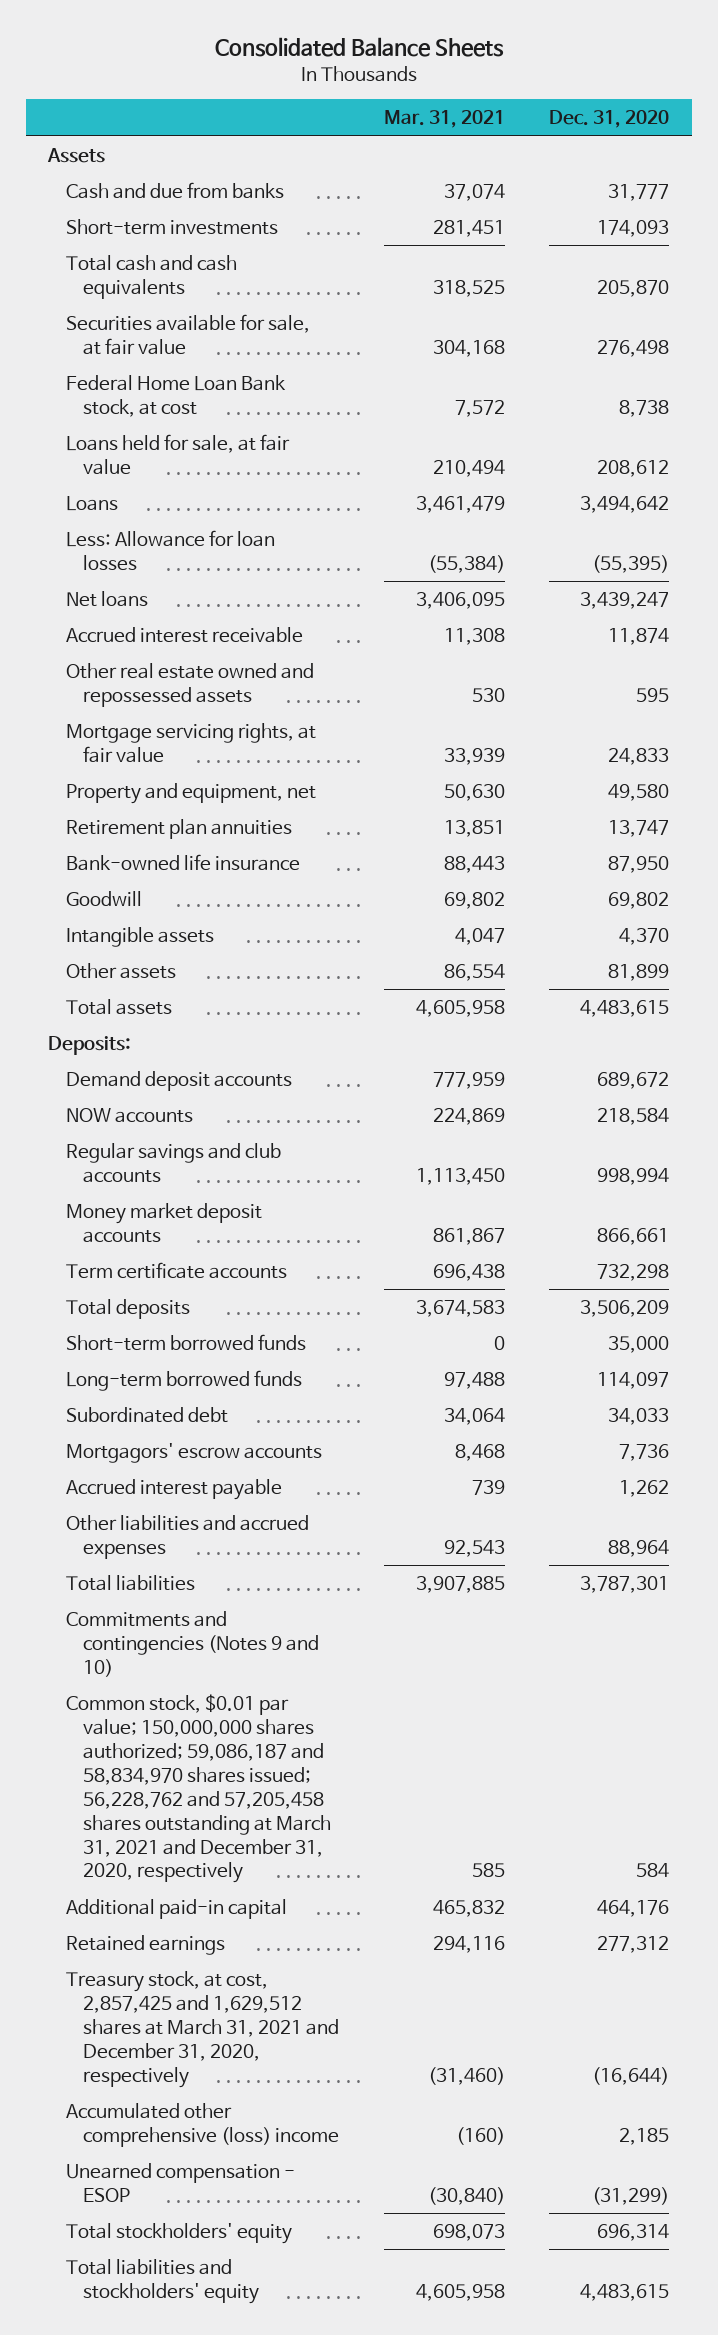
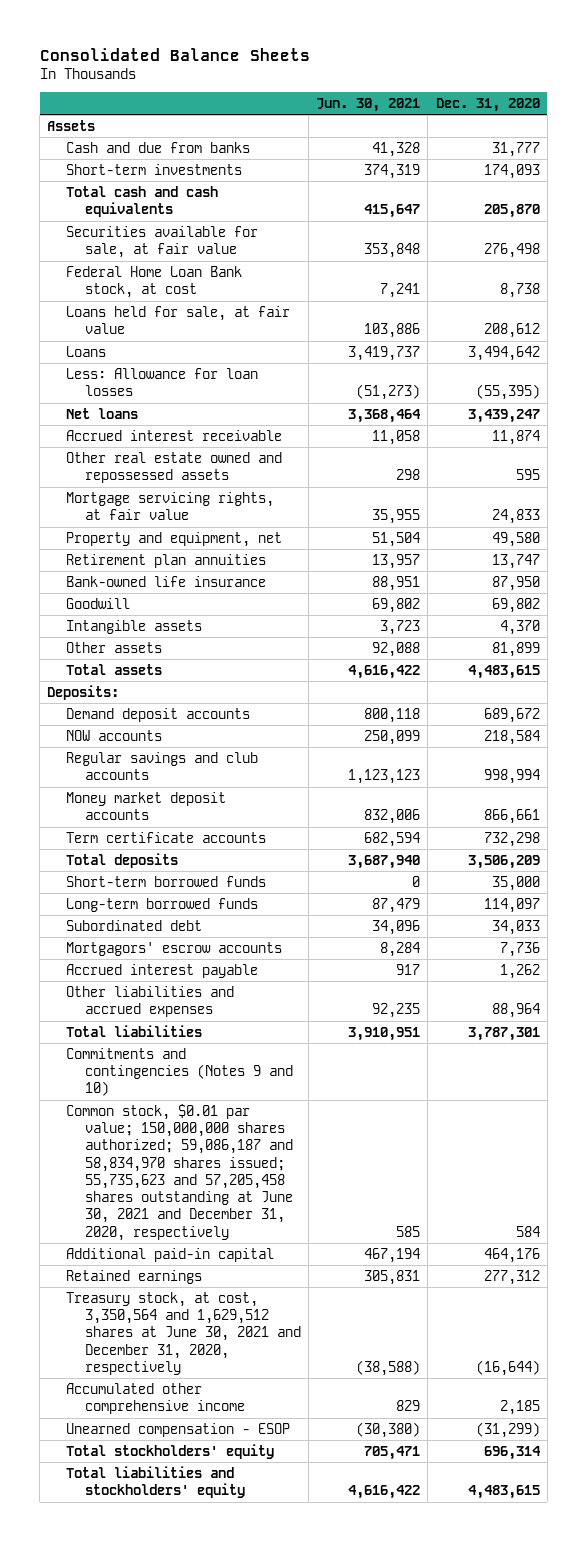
[383,110,505,129] Mar. 31, 2021 -> none
none -> [316,97,421,112] Jun. 30, 2021
[65,1693,332,1884] Common stock, $0.01 par value; 150,000,000 shares authorized; 59,086,187 and 58,834,970 shares issued; 56,228,762 and 57,205,458 shares outstanding at March 31, 2021 and December 31, 2020, respectively -> [66,1103,294,1241] Common stock, $0.01 par value; 150,000,000 shares authorized; 59,086,187 and 58,834,970 shares issued; 55,735,623 and 57,205,458 shares outstanding at June 30, 2021 and December 31, 2020, respectively
[65,1970,340,2088] Treasury stock, at cost, 2,857,425 and 1,629,512 shares at March 31, 2021 and December 31, 2020, respectively -> [66,1291,302,1375] Treasury stock, at cost, 3,350,564 and 1,629,512 shares at June 30, 2021 and December 31, 2020, respectively
[65,2102,340,2147] Accumulated other comprehensive (loss) income -> [66,1382,246,1415] Accumulated other comprehensive income

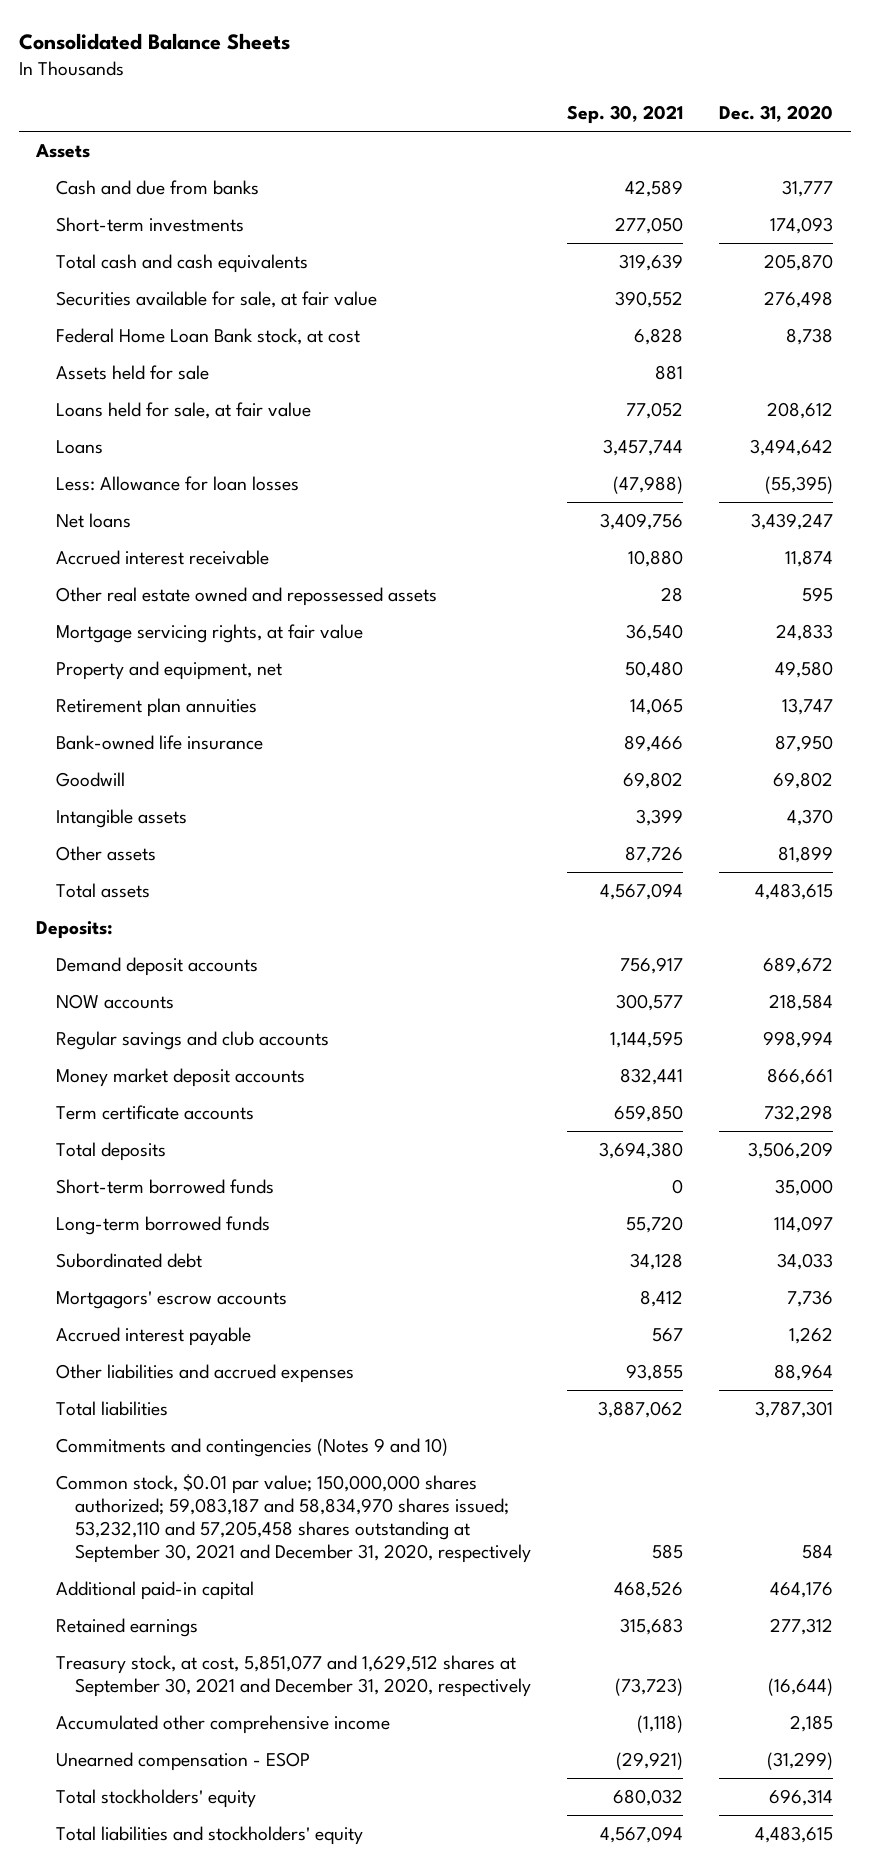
[316,97,421,112] Jun. 30, 2021 -> none
none -> [567,105,684,125] Sep. 30, 2021
none -> [55,364,209,380] Assets held for sale
[66,1103,294,1241] Common stock, $0.01 par value; 150,000,000 shares authorized; 59,086,187 and 58,834,970 shares issued; 55,735,623 and 57,205,458 shares outstanding at June 30, 2021 and December 31, 2020, respectively -> [55,1473,532,1563] Common stock, $0.01 par value; 150,000,000 shares authorized; 59,083,187 and 58,834,970 shares issued; 53,232,110 and 57,205,458 shares outstanding at September 30, 2021 and December 31, 2020, respectively
[66,1291,302,1375] Treasury stock, at cost, 3,350,564 and 1,629,512 shares at June 30, 2021 and December 31, 2020, respectively -> [55,1654,532,1697] Treasury stock, at cost, 5,851,077 and 1,629,512 shares at September 30, 2021 and December 31, 2020, respectively

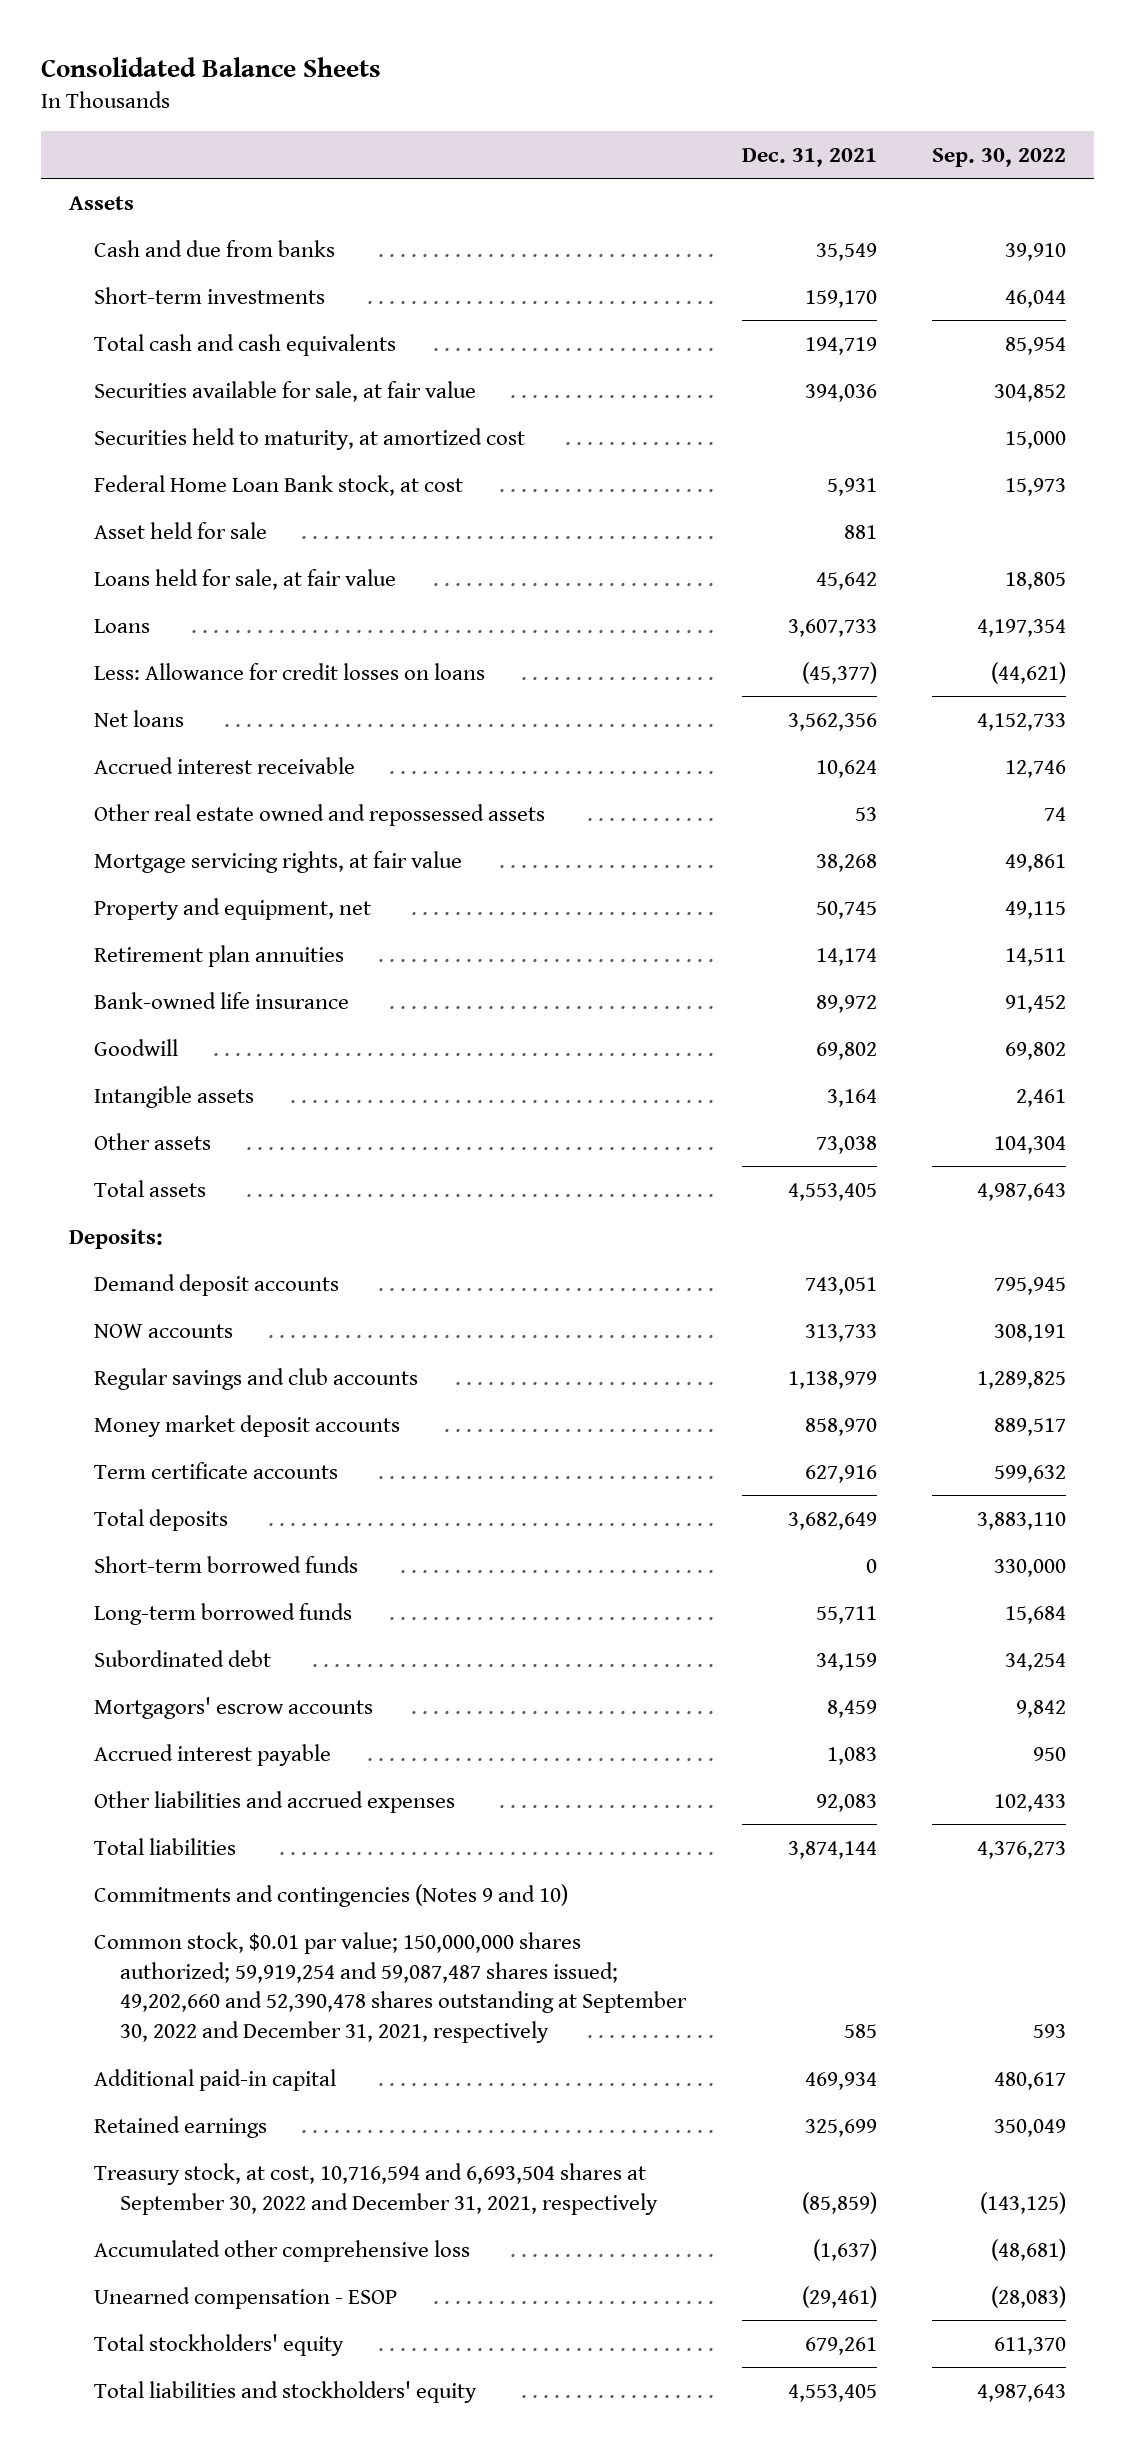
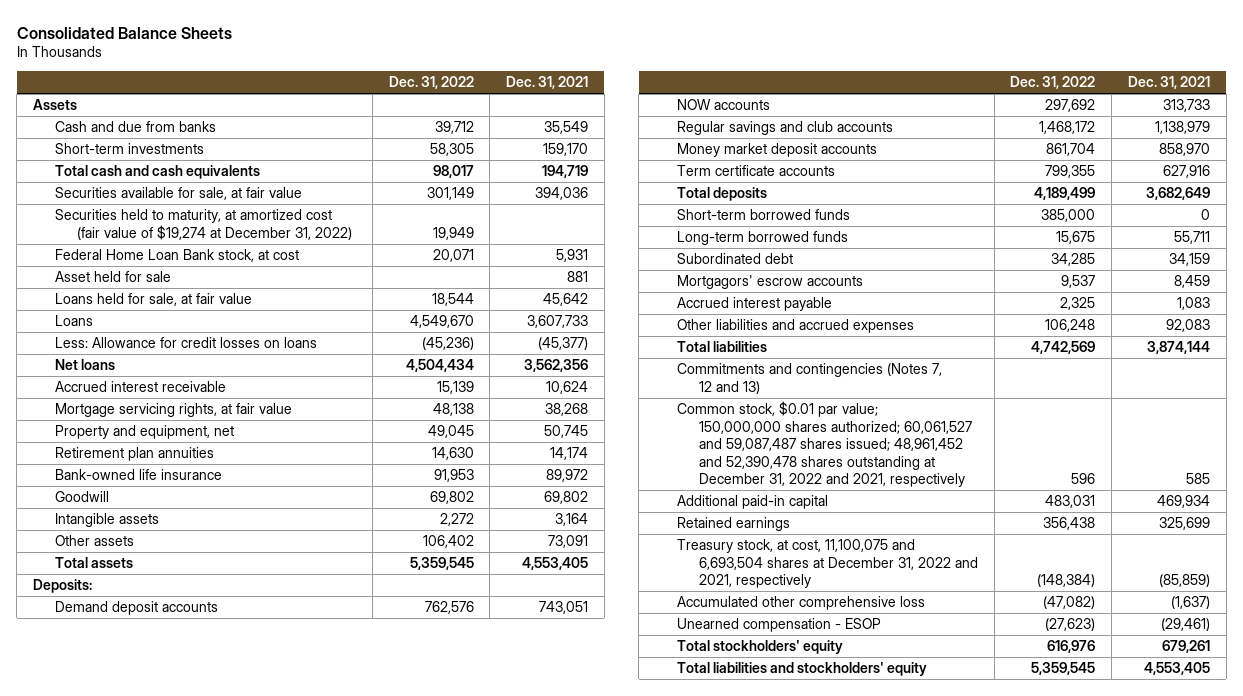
[932,147,1067,167] Sep. 30, 2022 -> none
none -> [388,76,474,90] Dec. 31, 2022
[94,427,526,450] Securities held to maturity, at amortized cost -> none
none -> [55,209,353,240] Securities held to maturity, at amortized cost (fair value of $19,274 at December 31, 2022)
[94,803,546,826] Other real estate owned and repossessed assets -> none
[815,1135,877,1154] 73,038 -> [547,535,588,549] 73,091
[94,1883,569,1907] Commitments and contingencies (Notes 9 and 10) -> [677,363,943,394] Commitments and contingencies (Notes 7, 12 and 13)
[94,1931,688,2044] Common stock, $0.01 par value; 150,000,000 shares authorized; 59,919,254 and 59,087,487 shares issued; 49,202,660 and 52,390,478 shares outstanding at September 30, 2022 and December 31, 2021, respectively -> [677,401,972,488] Common stock, $0.01 par value; 150,000,000 shares authorized; 60,061,527 and 59,087,487 shares issued; 48,961,452 and 52,390,478 shares outstanding at December 31, 2022 and 2021, respectively
[94,2162,659,2215] Treasury stock, at cost, 10,716,594 and 6,693,504 shares at September 30, 2022 and December 31, 2021, respectively -> [677,539,978,589] Treasury stock, at cost, 11,100,075 and 6,693,504 shares at December 31, 2022 and 2021, respectively

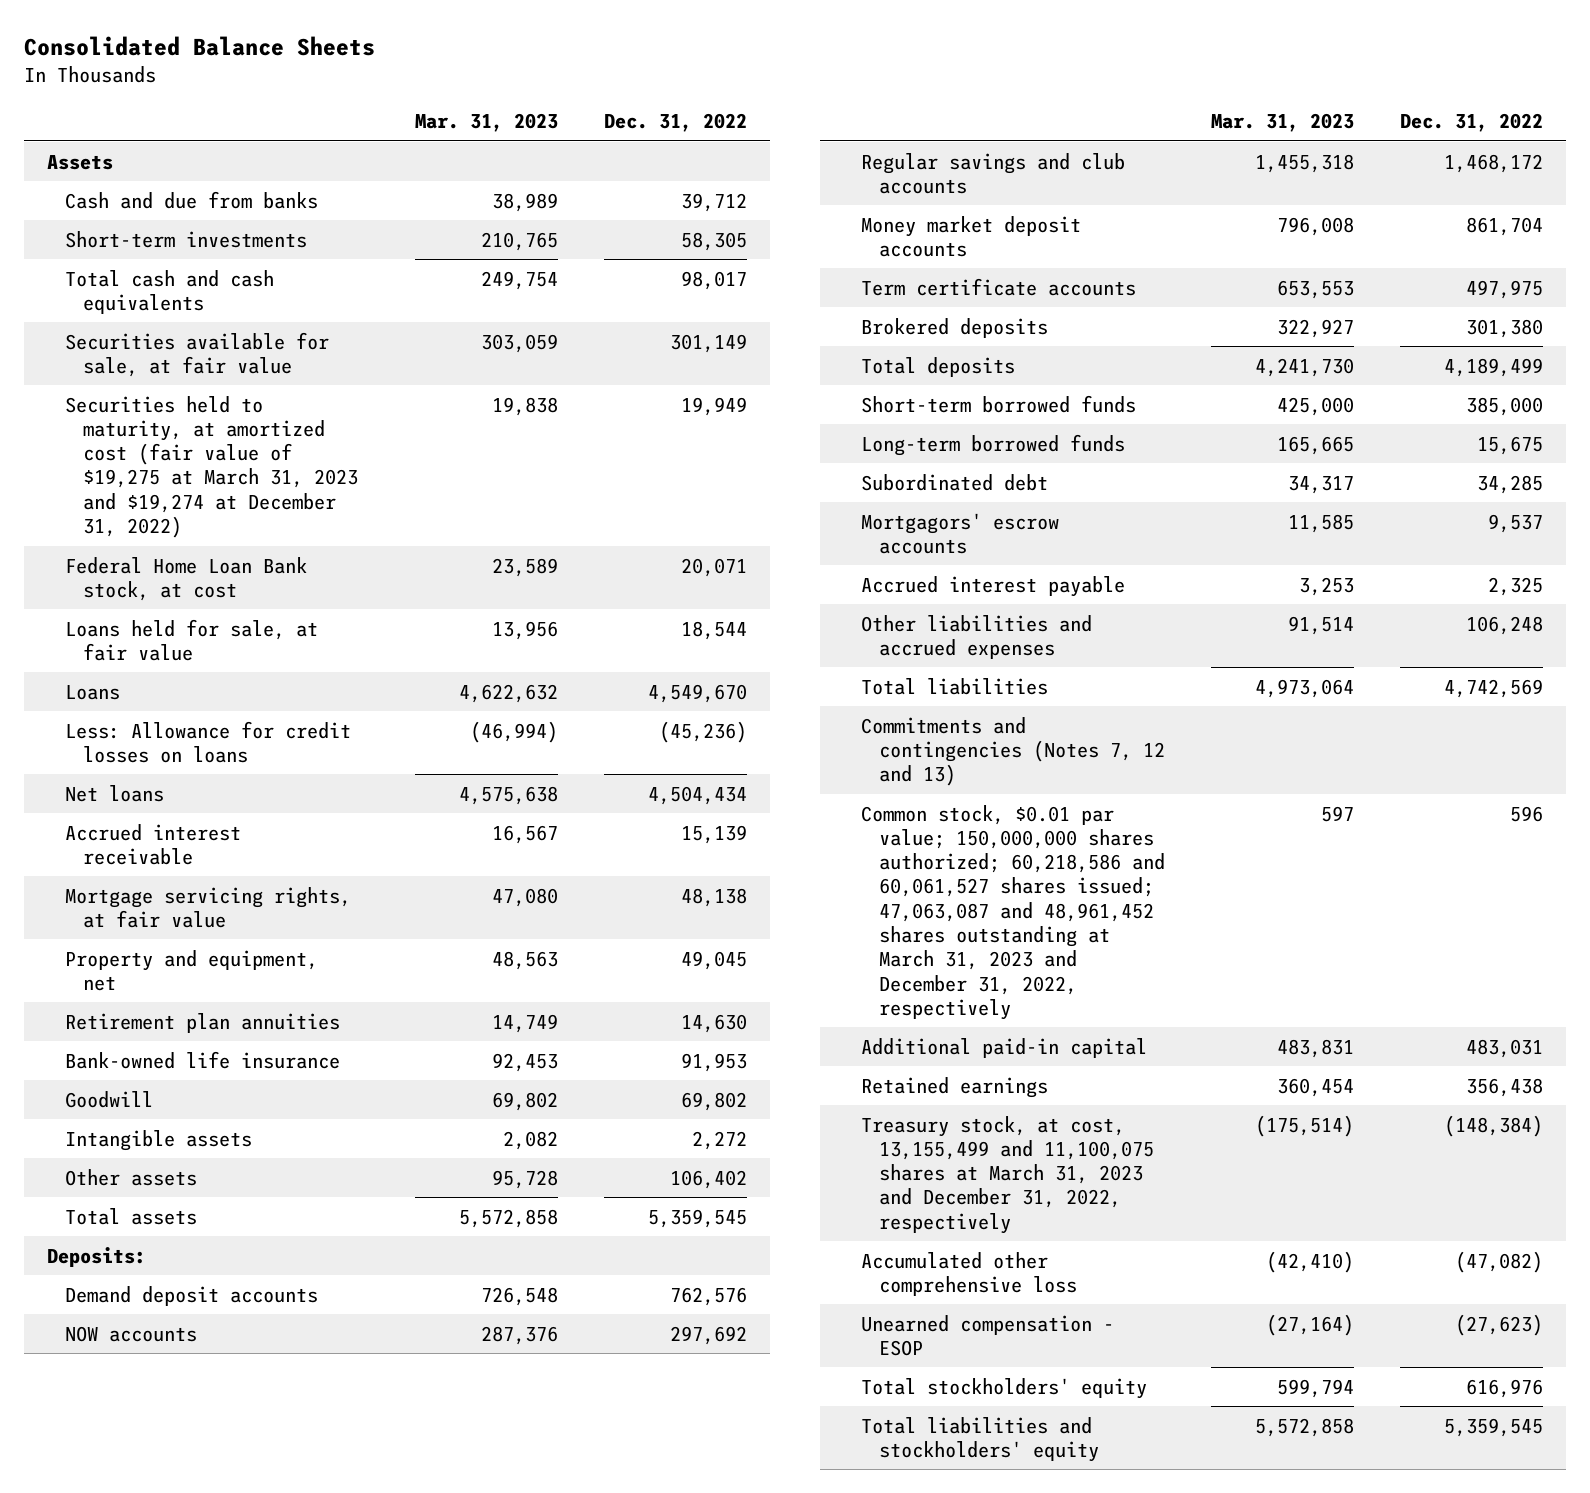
[505,76,588,90] Dec. 31, 2021 -> none
none -> [414,113,558,133] Mar. 31, 2023
[55,209,353,240] Securities held to maturity, at amortized cost (fair value of $19,274 at December 31, 2022) -> [64,395,358,538] Securities held to maturity, at amortized cost (fair value of $19,275 at March 31, 2023 and $19,274 at December 31, 2022)
[55,271,172,283] Asset held for sale -> none
[1045,165,1096,179] 799,355 -> [1465,279,1543,299] 497,975
none -> [860,317,1048,338] Brokered deposits
[677,401,972,488] Common stock, $0.01 par value; 150,000,000 shares authorized; 60,061,527 and 59,087,487 shares issued; 48,961,452 and 52,390,478 shares outstanding at December 31, 2022 and 2021, respectively -> [860,804,1165,1020] Common stock, $0.01 par value; 150,000,000 shares authorized; 60,218,586 and 60,061,527 shares issued; 47,063,087 and 48,961,452 shares outstanding at March 31, 2023 and December 31, 2022, respectively
[677,539,978,589] Treasury stock, at cost, 11,100,075 and 6,693,504 shares at December 31, 2022 and 2021, respectively -> [860,1115,1154,1234] Treasury stock, at cost, 13,155,499 and 11,100,075 shares at March 31, 2023 and December 31, 2022, respectively

